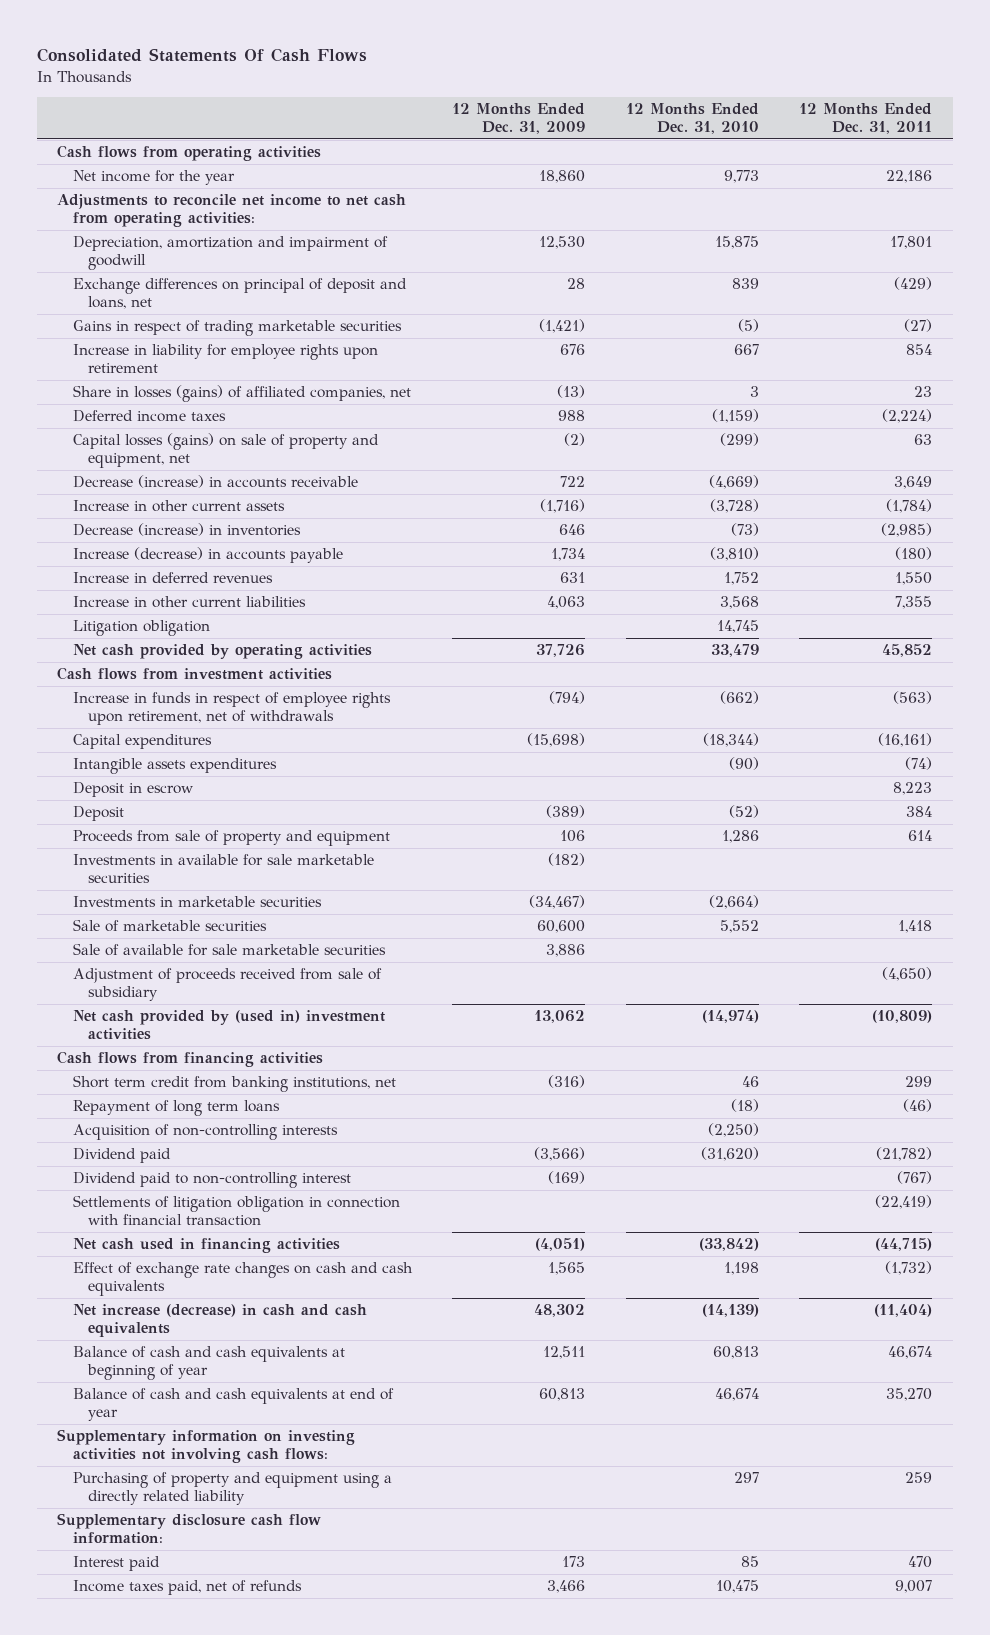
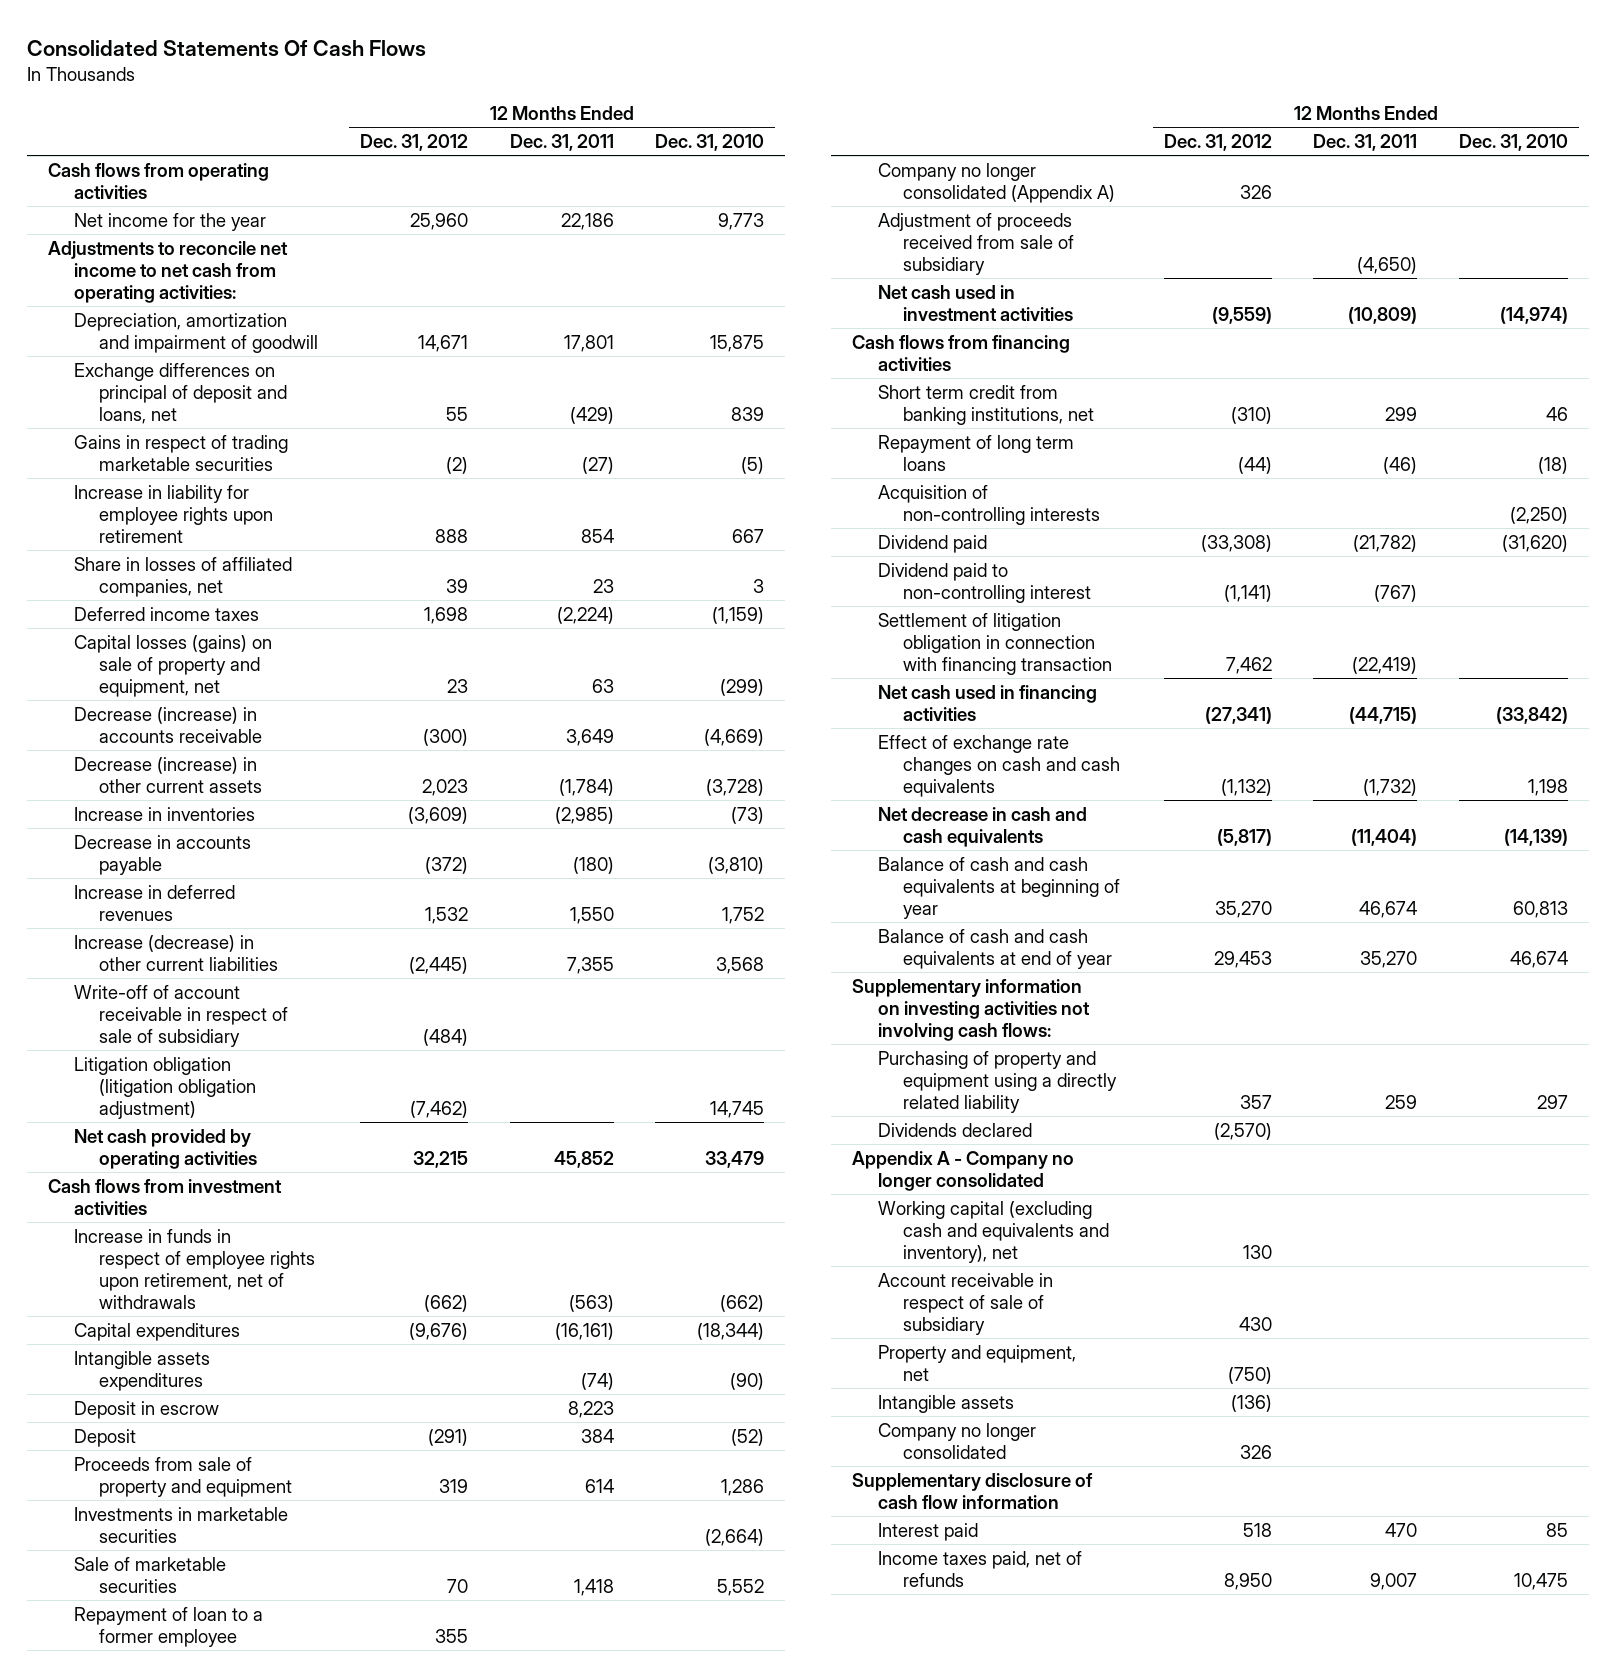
[452,103,586,135] 12 Months Ended Dec. 31, 2009 -> none
none -> [359,134,468,152] Dec. 31, 2012
[72,385,411,403] Share in losses (gains) of affiliated companies, net -> [73,556,292,597] Share in losses of affiliated companies, net
[72,500,285,513] Increase in other current assets -> [73,756,262,793] Decrease (increase) in other current assets
[72,523,301,537] Decrease (increase) in inventories -> [73,806,255,821] Increase in inventories
[72,547,343,564] Increase (decrease) in accounts payable -> [73,834,251,875] Decrease in accounts payable
[72,596,306,609] Increase in other current liabilities -> [73,934,278,971] Increase (decrease) in other current liabilities
none -> [73,984,288,1047] Write-off of account receivable in respect of sale of subsidiary
[72,620,210,637] Litigation obligation -> [73,1056,256,1119] Litigation obligation (litigation obligation adjustment)
[72,854,374,883] Investments in available for sale marketable securities -> none
[72,943,386,957] Sale of available for sale marketable securities -> none
none -> [73,1606,263,1647] Repayment of loan to a former employee
none -> [877,162,1115,203] Company no longer consolidated (Appendix A)
[72,1010,385,1040] Net cash provided by (used in) investment activities -> [877,284,1073,321] Net cash used in investment activities
[72,1195,400,1226] Settlements of litigation obligation in connection with financial transaction -> [877,612,1112,675] Settlement of litigation obligation in connection with financing transaction
[72,1304,367,1337] Net increase (decrease) in cash and cash equivalents -> [877,806,1087,847] Net decrease in cash and cash equivalents
none -> [877,1122,1032,1137] Dividends declared
none -> [852,1150,1075,1191] Appendix A - Company no longer consolidated
none -> [877,1200,1109,1263] Working capital (excluding cash and equivalents and inventory), net
none -> [877,1272,1053,1335] Account receivable in respect of sale of subsidiary
none -> [877,1344,1076,1381] Property and equipment, net
none -> [877,1394,1014,1413] Intangible assets
none -> [877,1422,1036,1459] Company no longer consolidated
[57,1513,322,1544] Supplementary disclosure cash flow information: -> [852,1472,1094,1509] Supplementary disclosure of cash flow information

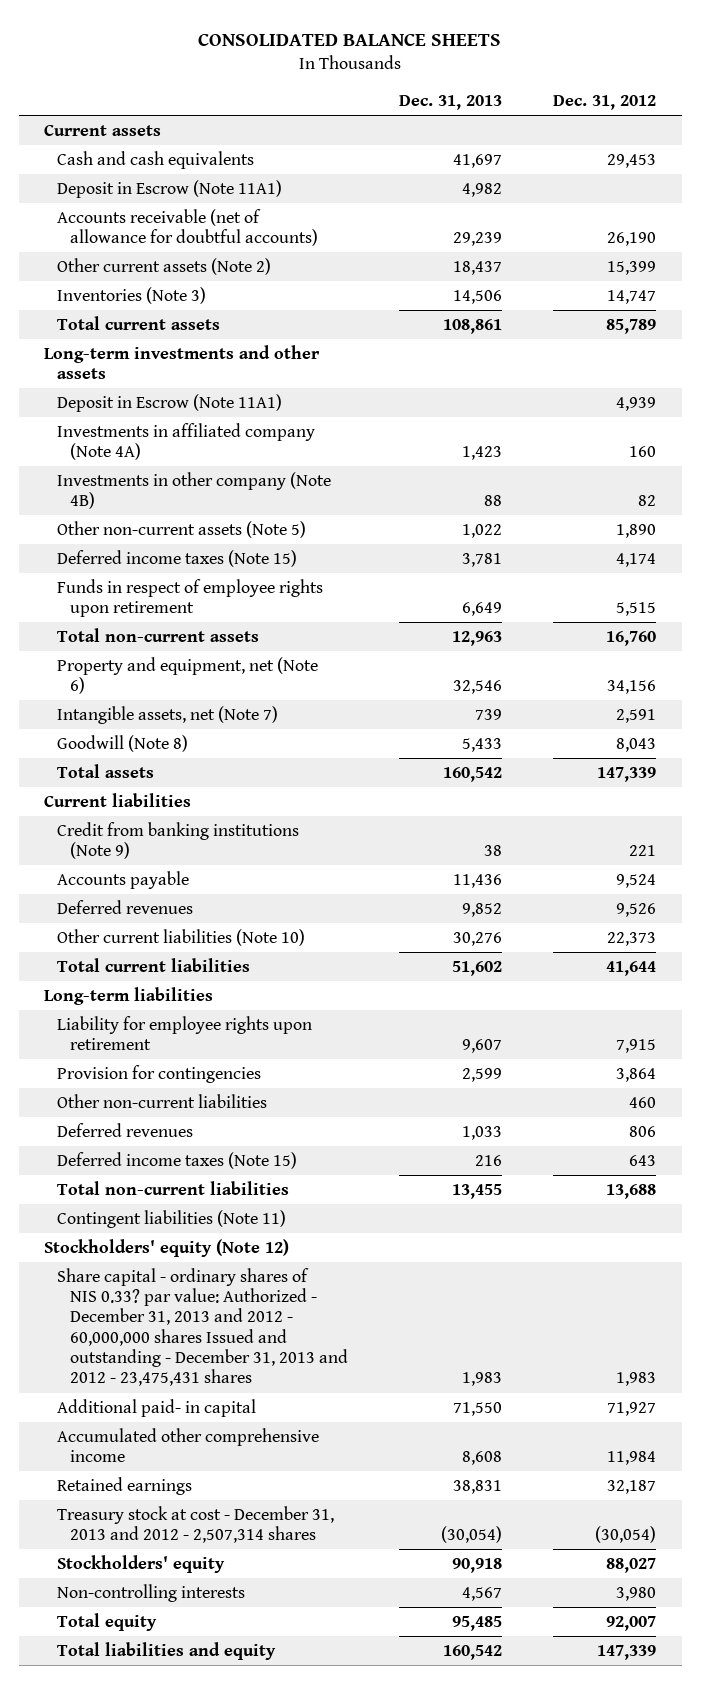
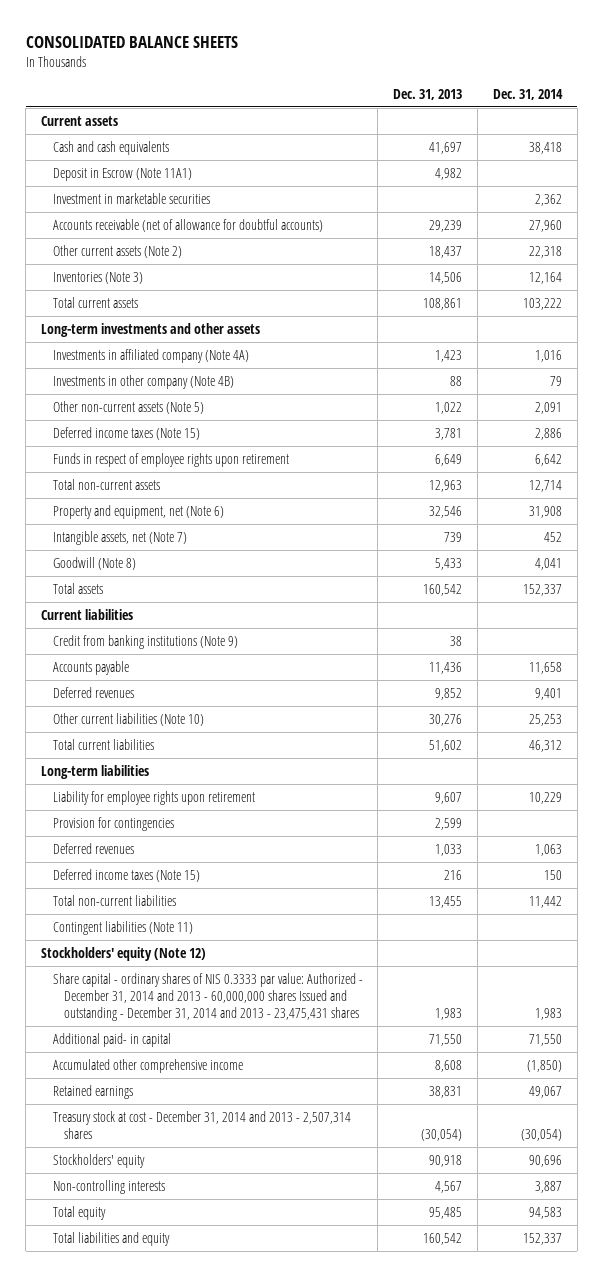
[553,95,657,111] Dec. 31, 2012 -> none
none -> [493,89,564,101] Dec. 31, 2014
none -> [52,192,210,204] Investment in marketable securities
[57,393,283,412] Deposit in Escrow (Note 11A1) -> none
[57,1093,268,1108] Other non-current liabilities -> none
[57,1267,349,1387] Share capital - ordinary shares of NIS 0.33? par value: Authorized - December 31, 2013 and 2012 - 60,000,000 shares Issued and outstanding - December 31, 2013 and 2012 - 23,475,431 shares -> [52,972,363,1022] Share capital - ordinary shares of NIS 0.3333 par value: Authorized - December 31, 2014 and 2013 - 60,000,000 shares Issued and outstanding - December 31, 2014 and 2013 - 23,475,431 shares
[57,1505,335,1544] Treasury stock at cost - December 31, 2013 and 2012 - 2,507,314 shares -> [52,1110,351,1140] Treasury stock at cost - December 31, 2014 and 2013 - 2,507,314 shares

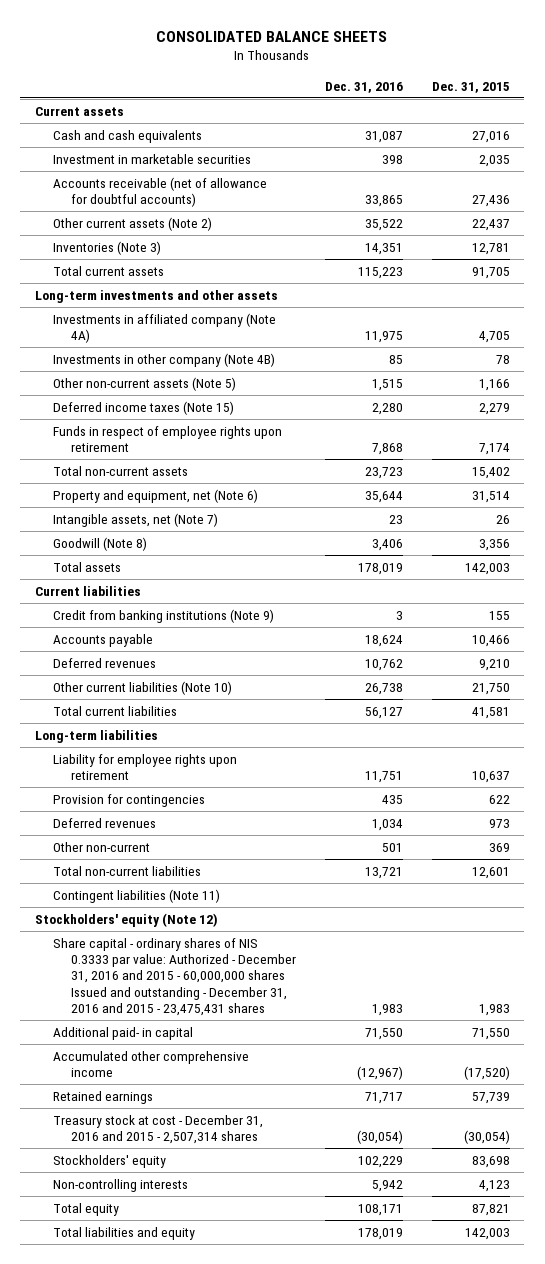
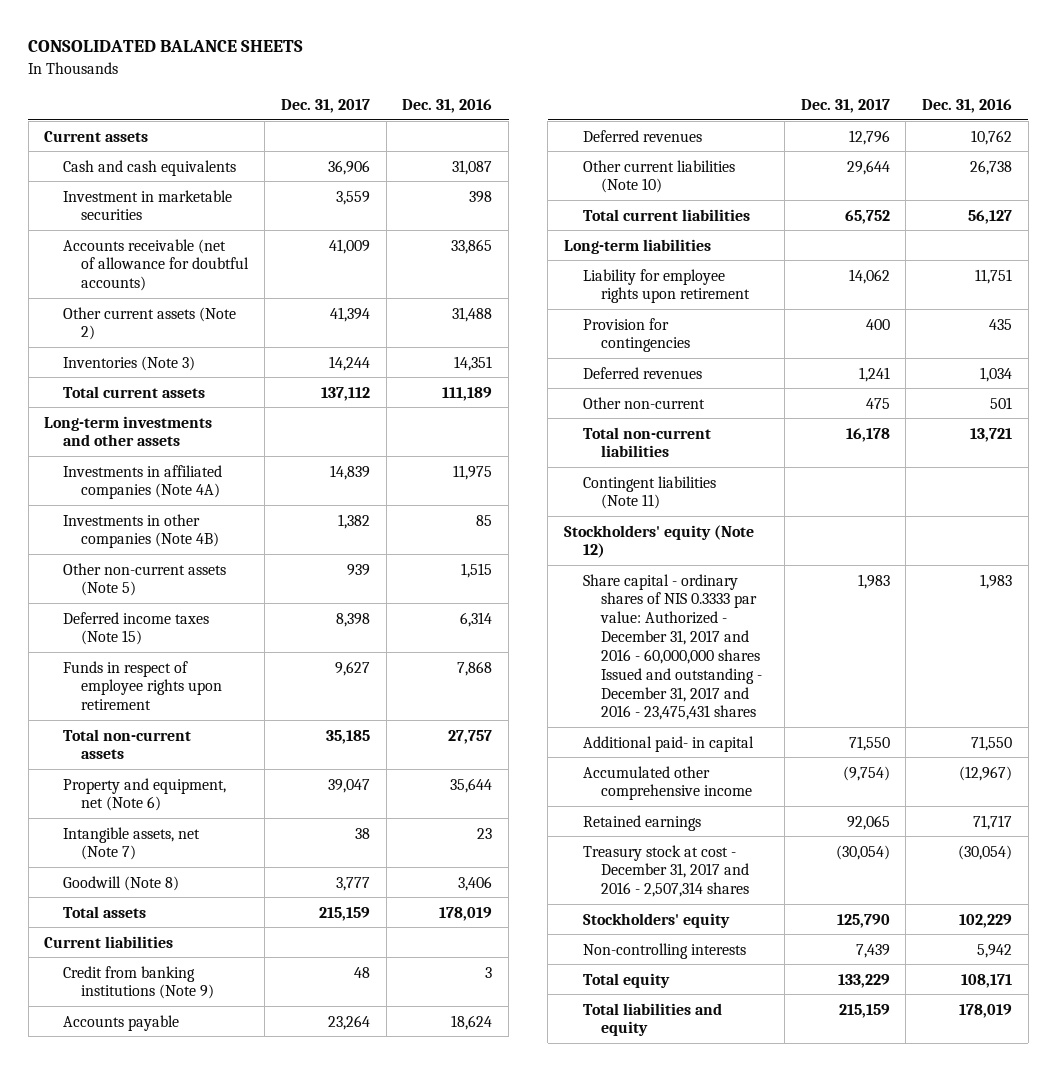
[431,81,510,93] Dec. 31, 2015 -> none
none -> [280,98,370,113] Dec. 31, 2017
[364,218,403,231] 35,522 -> [452,306,493,322] 31,488
[357,266,403,279] 115,223 -> [442,386,493,401] 111,189
[52,312,276,344] Investments in affiliated company (Note 4A) -> [62,464,222,500] Investments in affiliated companies (Note 4A)
[52,352,275,367] Investments in other company (Note 4B) -> [62,513,220,549] Investments in other companies (Note 4B)
[371,402,403,415] 2,280 -> [460,611,493,627] 6,314
[364,466,403,479] 23,723 -> [448,729,493,744] 27,757
[52,937,296,1017] Share capital - ordinary shares of NIS 0.3333 par value: Authorized - December 31, 2016 and 2015 - 60,000,000 shares Issued and outstanding - December 31, 2016 and 2015 - 23,475,431 shares -> [582,573,763,721] Share capital - ordinary shares of NIS 0.3333 par value: Authorized - December 31, 2017 and 2016 - 60,000,000 shares Issued and outstanding - December 31, 2017 and 2016 - 23,475,431 shares
[52,1114,263,1145] Treasury stock at cost - December 31, 2016 and 2015 - 2,507,314 shares -> [582,844,750,898] Treasury stock at cost - December 31, 2017 and 2016 - 2,507,314 shares

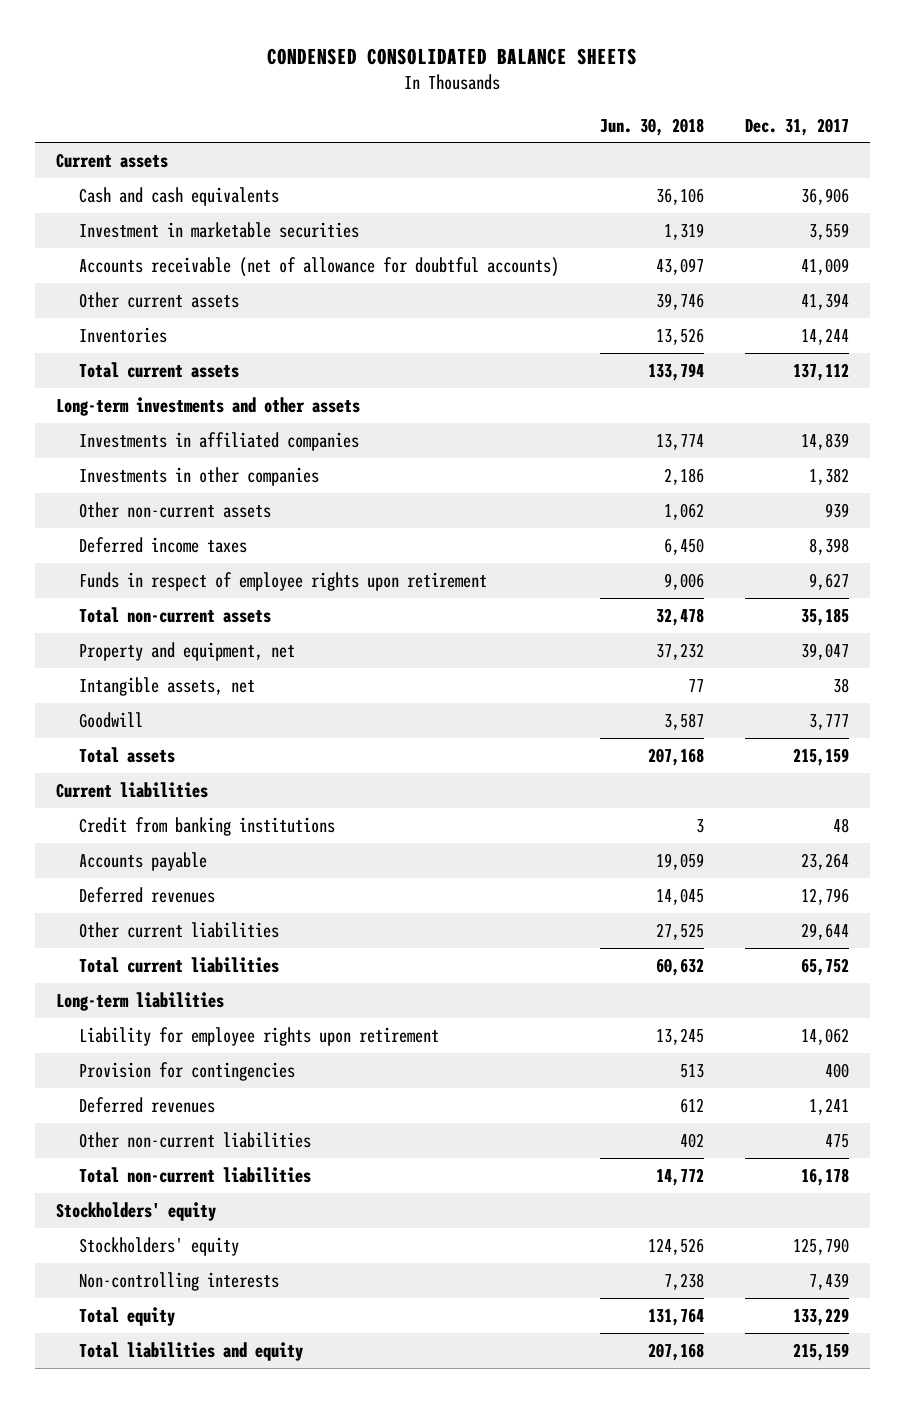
[28,40,304,53] CONSOLIDATED BALANCE SHEETS -> [267,48,638,66] CONDENSED CONSOLIDATED BALANCE SHEETS
[402,98,493,113] Dec. 31, 2016 -> none
none -> [600,117,705,136] Jun. 30, 2018
[62,306,236,341] Other current assets (Note 2) -> [79,291,240,308] Other current assets
[62,355,195,371] Inventories (Note 3) -> [79,326,168,343] Inventories
[62,464,222,500] Investments in affiliated companies (Note 4A) -> [79,431,360,451] Investments in affiliated companies
[62,513,220,549] Investments in other companies (Note 4B) -> [79,466,320,486] Investments in other companies
[62,562,226,597] Other non-current assets (Note 5) -> [79,501,272,518] Other non-current assets
[62,611,209,646] Deferred income taxes (Note 15) -> [79,536,248,553] Deferred income taxes
[62,777,226,812] Property and equipment, net (Note 6) -> [79,641,296,661] Property and equipment, net
[62,826,200,861] Intangible assets, net (Note 7) -> [79,676,256,696] Intangible assets, net
[62,875,179,891] Goodwill (Note 8) -> [79,711,144,728] Goodwill
[62,965,215,1000] Credit from banking institutions (Note 9) -> [79,816,336,836] Credit from banking institutions
[582,159,735,194] Other current liabilities (Note 10) -> [79,921,280,938] Other current liabilities
[582,396,705,409] Other non-current -> [79,1131,312,1148] Other non-current liabilities
[582,475,716,510] Contingent liabilities (Note 11) -> none
[582,573,763,721] Share capital - ordinary shares of NIS 0.3333 par value: Authorized - December 31, 2017 and 2016 - 60,000,000 shares Issued and outstanding - December 31, 2017 and 2016 - 23,475,431 shares -> none
[582,735,754,752] Additional paid- in capital -> none
[582,765,753,801] Accumulated other comprehensive income -> none
[582,814,701,831] Retained earnings -> none
[582,844,750,898] Treasury stock at cost - December 31, 2017 and 2016 - 2,507,314 shares -> none
[564,524,755,559] Stockholders' equity (Note 12) -> [55,1201,216,1221] Stockholders' equity

